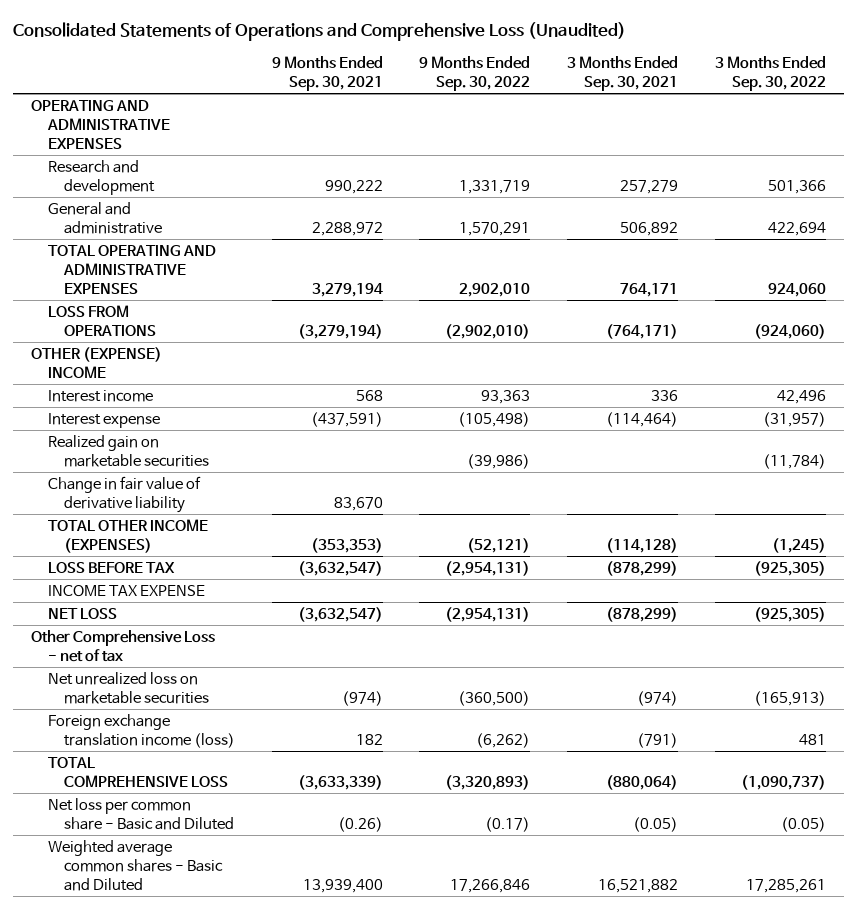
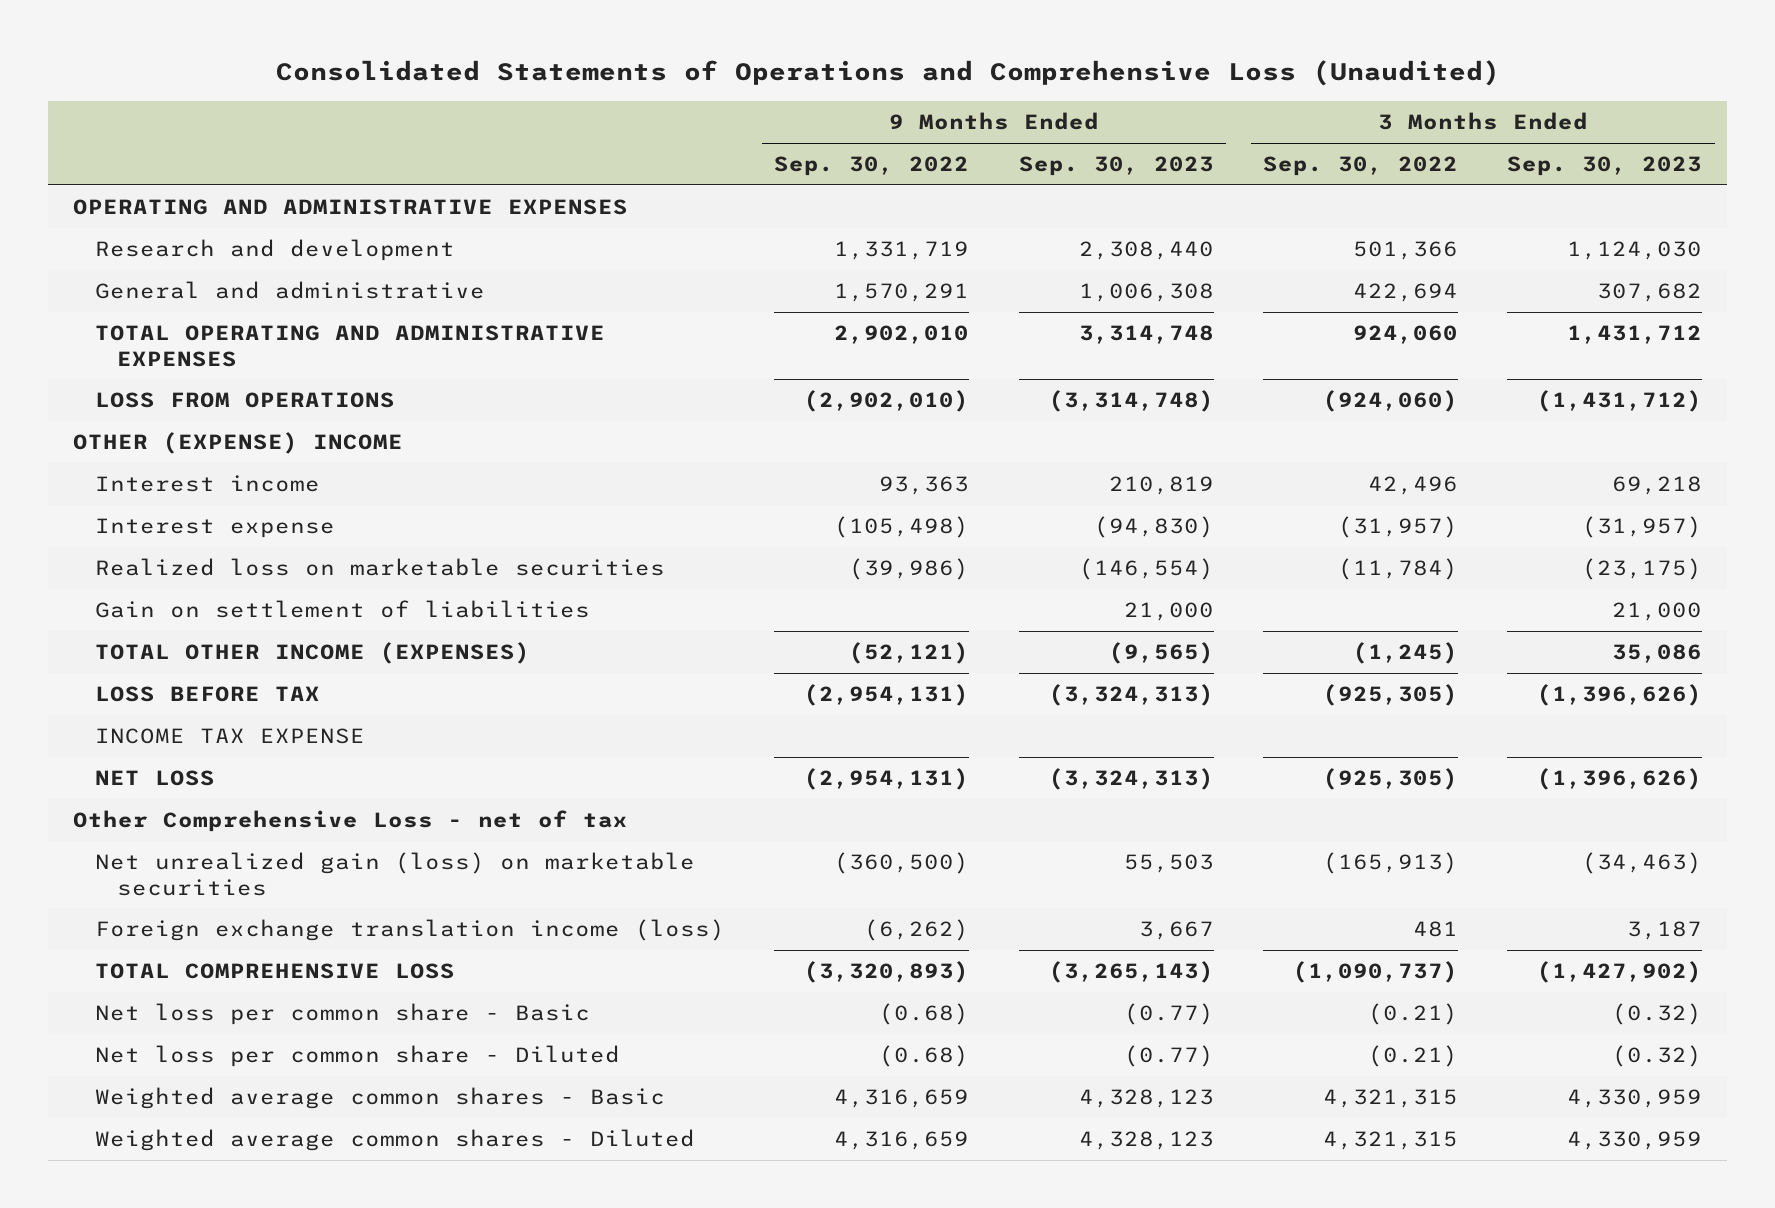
[271,55,383,92] 9 Months Ended Sep. 30, 2021 -> none
[566,55,678,92] 3 Months Ended Sep. 30, 2021 -> none
none -> [1018,156,1214,177] Sep. 30, 2023
none -> [1507,156,1703,177] Sep. 30, 2023
[47,475,201,513] Change in fair value of derivative liability -> none
[47,434,210,467] Realized gain on marketable securities -> [95,558,666,577] Realized loss on marketable securities
none -> [95,600,591,619] Gain on settlement of liabilities
[47,671,210,704] Net unrealized loss on marketable securities -> [95,852,696,896] Net unrealized gain (loss) on marketable securities
[47,797,235,830] Net loss per common share - Basic and Diluted -> [95,1003,591,1026] Net loss per common share - Basic
[485,816,531,832] (0.17) -> [879,1003,970,1026] (0.68)
[780,816,826,832] (0.05) -> [1367,1003,1458,1026] (0.21)
none -> [95,1045,621,1068] Net loss per common share - Diluted
[47,839,224,891] Weighted average common shares - Basic and Diluted -> [95,1087,666,1110] Weighted average common shares - Basic
[450,878,531,893] 17,266,846 -> [834,1089,970,1109] 4,316,659
[745,878,826,893] 17,285,261 -> [1322,1089,1458,1109] 4,321,315
none -> [95,1129,696,1152] Weighted average common shares - Diluted

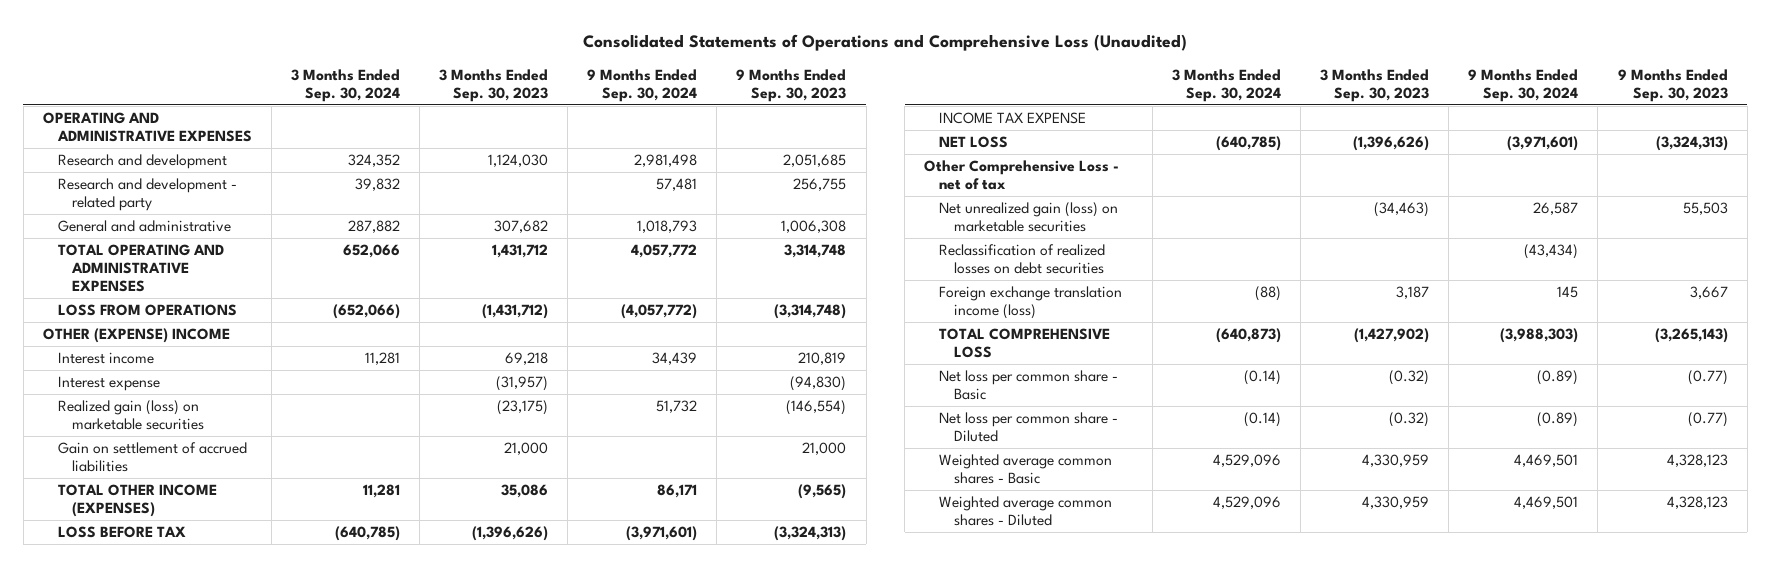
[774,156,970,177] Sep. 30, 2022 -> none
[1262,156,1458,177] Sep. 30, 2022 -> none
none -> [290,68,400,102] 3 Months Ended Sep. 30, 2024
none -> [587,68,698,102] 9 Months Ended Sep. 30, 2024
[1078,241,1214,261] 2,308,440 -> [783,154,847,168] 2,051,685
none -> [57,178,237,212] Research and development - related party
[95,558,666,577] Realized loss on marketable securities -> [57,400,205,431] Realized gain (loss) on marketable securities
[95,600,591,619] Gain on settlement of liabilities -> [57,442,247,473] Gain on settlement of accrued liabilities
none -> [938,244,1105,275] Reclassification of realized losses on debt securities

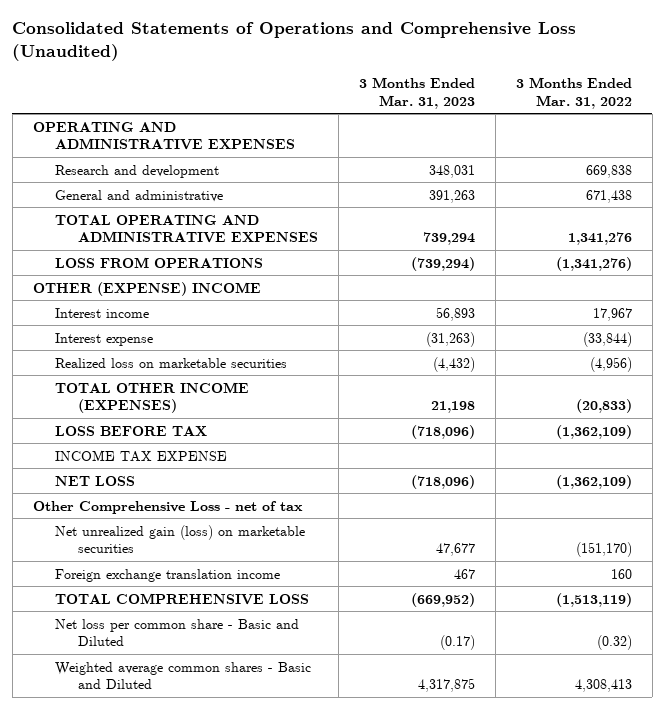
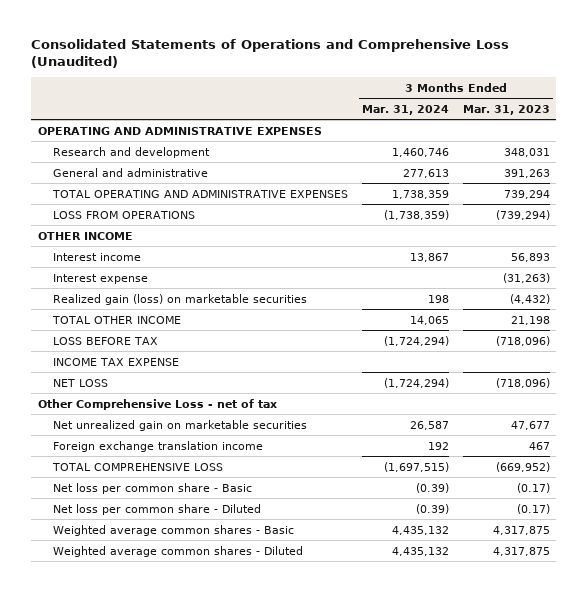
[515,77,632,109] 3 Months Ended Mar. 31, 2022 -> none
none -> [361,104,449,115] Mar. 31, 2024
[32,281,261,296] OTHER (EXPENSE) INCOME -> [38,231,134,240] OTHER INCOME
[55,357,288,368] Realized loss on marketable securities -> [53,293,308,305] Realized gain (loss) on marketable securities
[55,381,250,413] TOTAL OTHER INCOME (EXPENSES) -> [52,315,182,324] TOTAL OTHER INCOME
[55,524,306,553] Net unrealized gain (loss) on marketable securities -> [53,419,308,431] Net unrealized gain on marketable securities
[55,618,300,646] Net loss per common share - Basic and Diluted -> [53,482,253,494] Net loss per common share - Basic
none -> [53,503,262,515] Net loss per common share - Diluted
[55,661,312,689] Weighted average common shares - Basic and Diluted -> [53,524,295,536] Weighted average common shares - Basic
none -> [53,545,304,557] Weighted average common shares - Diluted

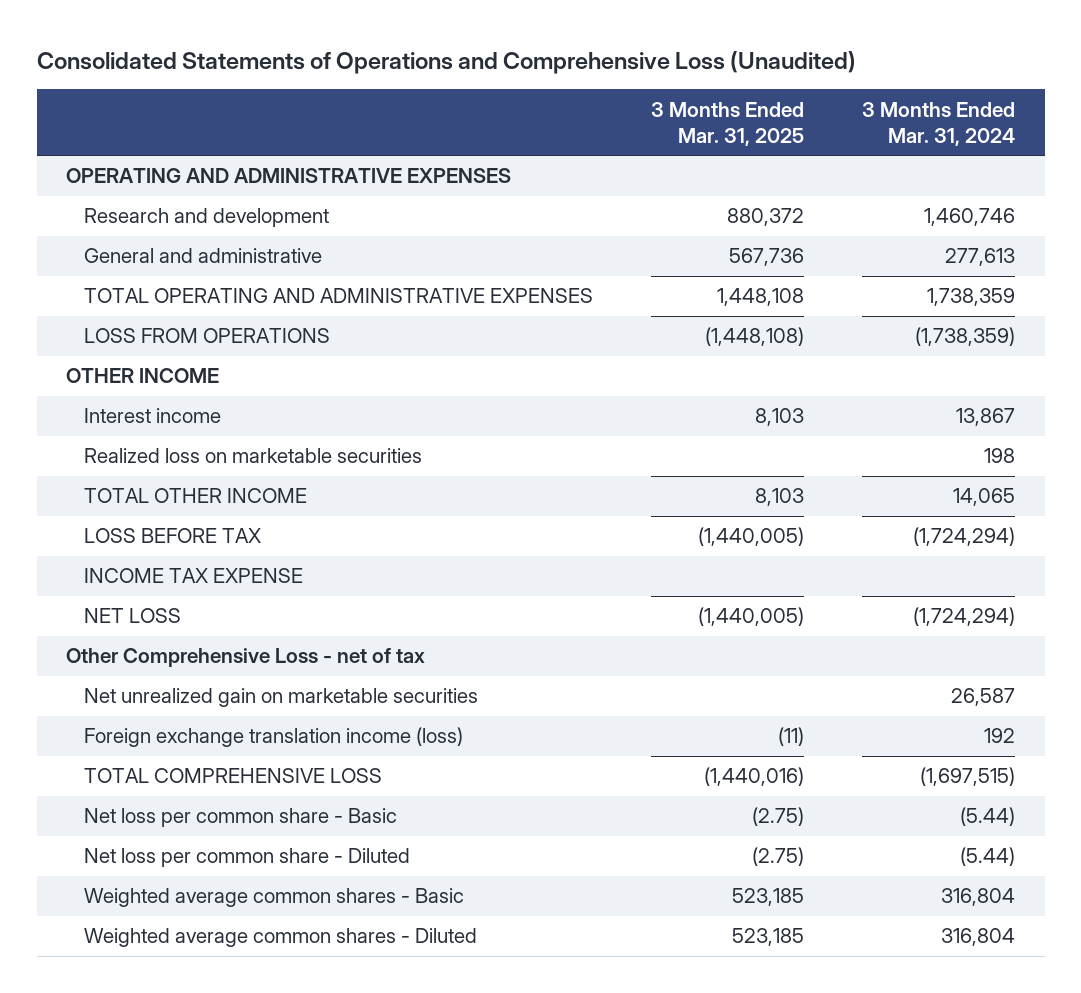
[462,104,550,115] Mar. 31, 2023 -> none
none -> [651,101,805,146] 3 Months Ended Mar. 31, 2025
[53,273,149,284] Interest expense -> none
[53,293,308,305] Realized gain (loss) on marketable securities -> [84,448,423,464] Realized loss on marketable securities
[53,440,264,452] Foreign exchange translation income -> [84,727,464,748] Foreign exchange translation income (loss)
[415,482,449,493] (0.39) -> [960,807,1016,827] (5.44)
[415,503,449,514] (0.39) -> [960,847,1016,867] (5.44)
[391,525,449,535] 4,435,132 -> [941,888,1016,907] 316,804
[391,546,449,556] 4,435,132 -> [941,928,1016,947] 316,804

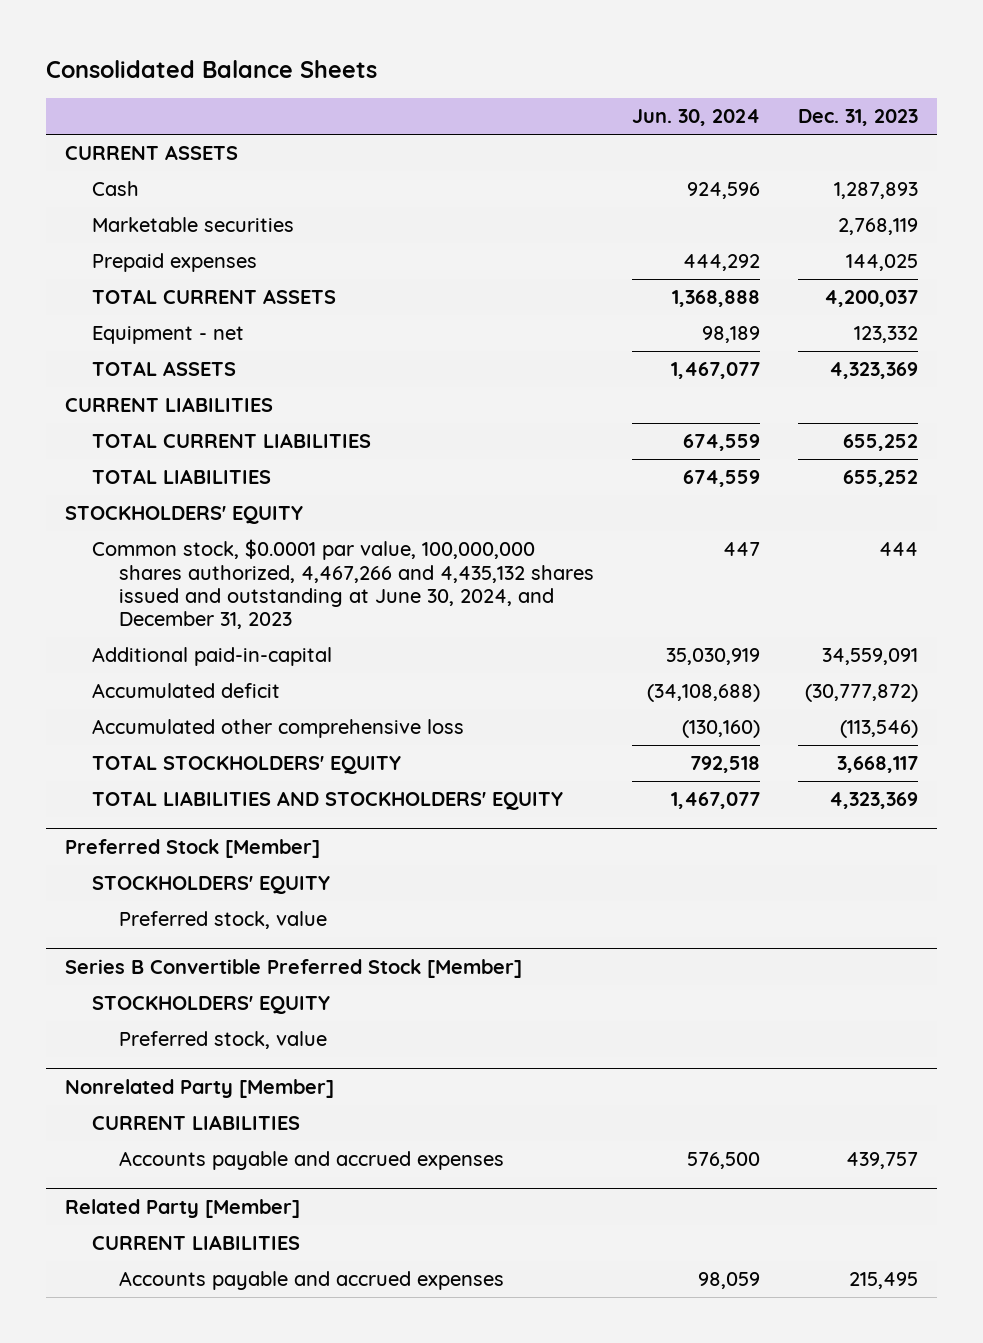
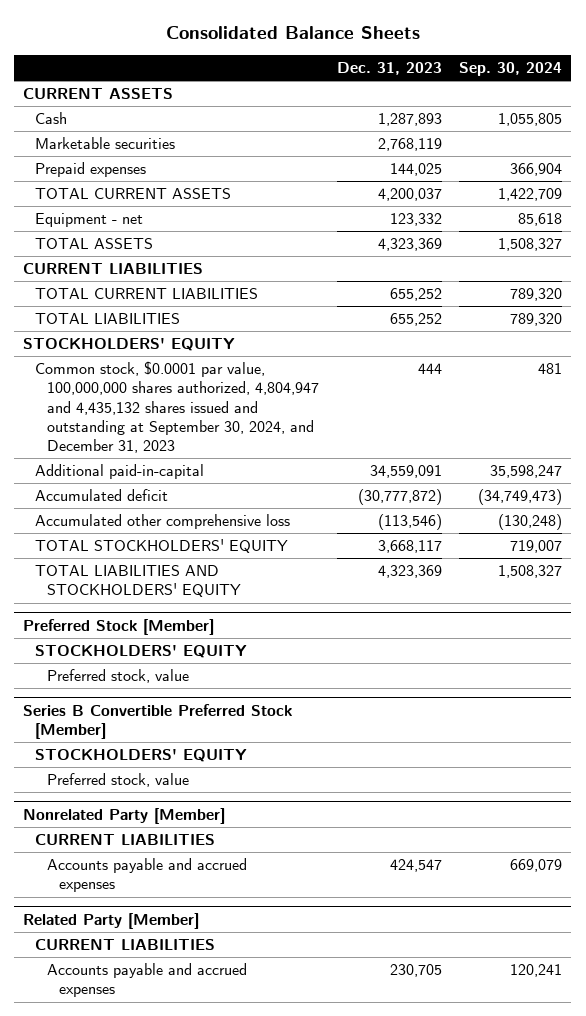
[632,109,761,127] Jun. 30, 2024 -> none
none -> [459,62,563,77] Sep. 30, 2024
[92,539,595,630] Common stock, $0.0001 par value, 100,000,000 shares authorized, 4,467,266 and 4,435,132 shares issued and outstanding at June 30, 2024, and December 31, 2023 -> [35,361,320,454] Common stock, $0.0001 par value, 100,000,000 shares authorized, 4,804,947 and 4,435,132 shares issued and outstanding at September 30, 2024, and December 31, 2023
[846,1152,919,1170] 439,757 -> [389,859,442,873] 424,547
[849,1272,919,1290] 215,495 -> [389,964,442,978] 230,705

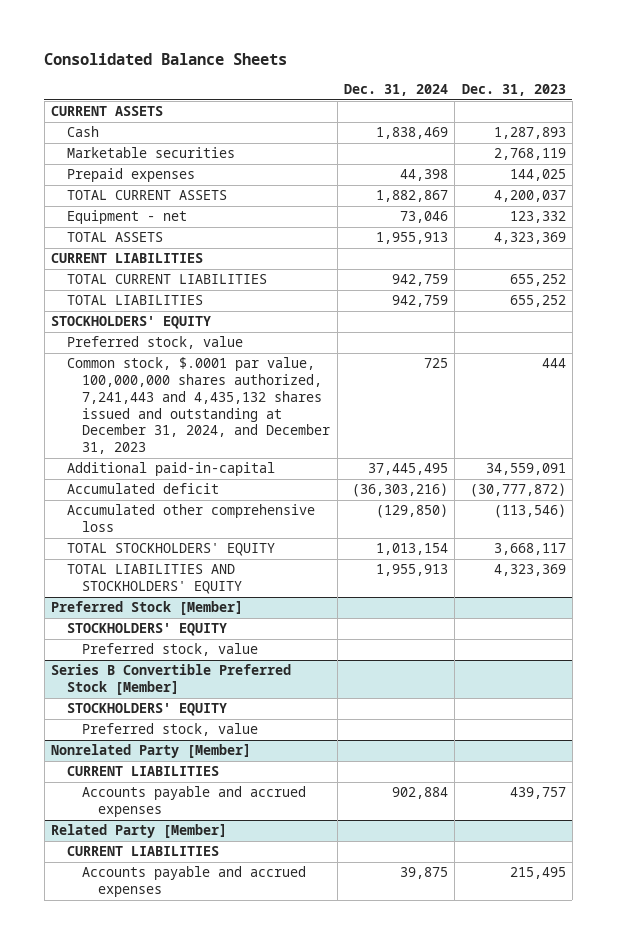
[459,62,563,77] Sep. 30, 2024 -> none
none -> [343,83,448,96] Dec. 31, 2024
none -> [66,336,243,350] Preferred stock, value
[35,361,320,454] Common stock, $0.0001 par value, 100,000,000 shares authorized, 4,804,947 and 4,435,132 shares issued and outstanding at September 30, 2024, and December 31, 2023 -> [66,357,331,455] Common stock, $.0001 par value, 100,000,000 shares authorized, 7,241,443 and 4,435,132 shares issued and outstanding at December 31, 2024, and December 31, 2023
[389,859,442,873] 424,547 -> [509,787,566,800] 439,757
[389,964,442,978] 230,705 -> [509,867,566,880] 215,495

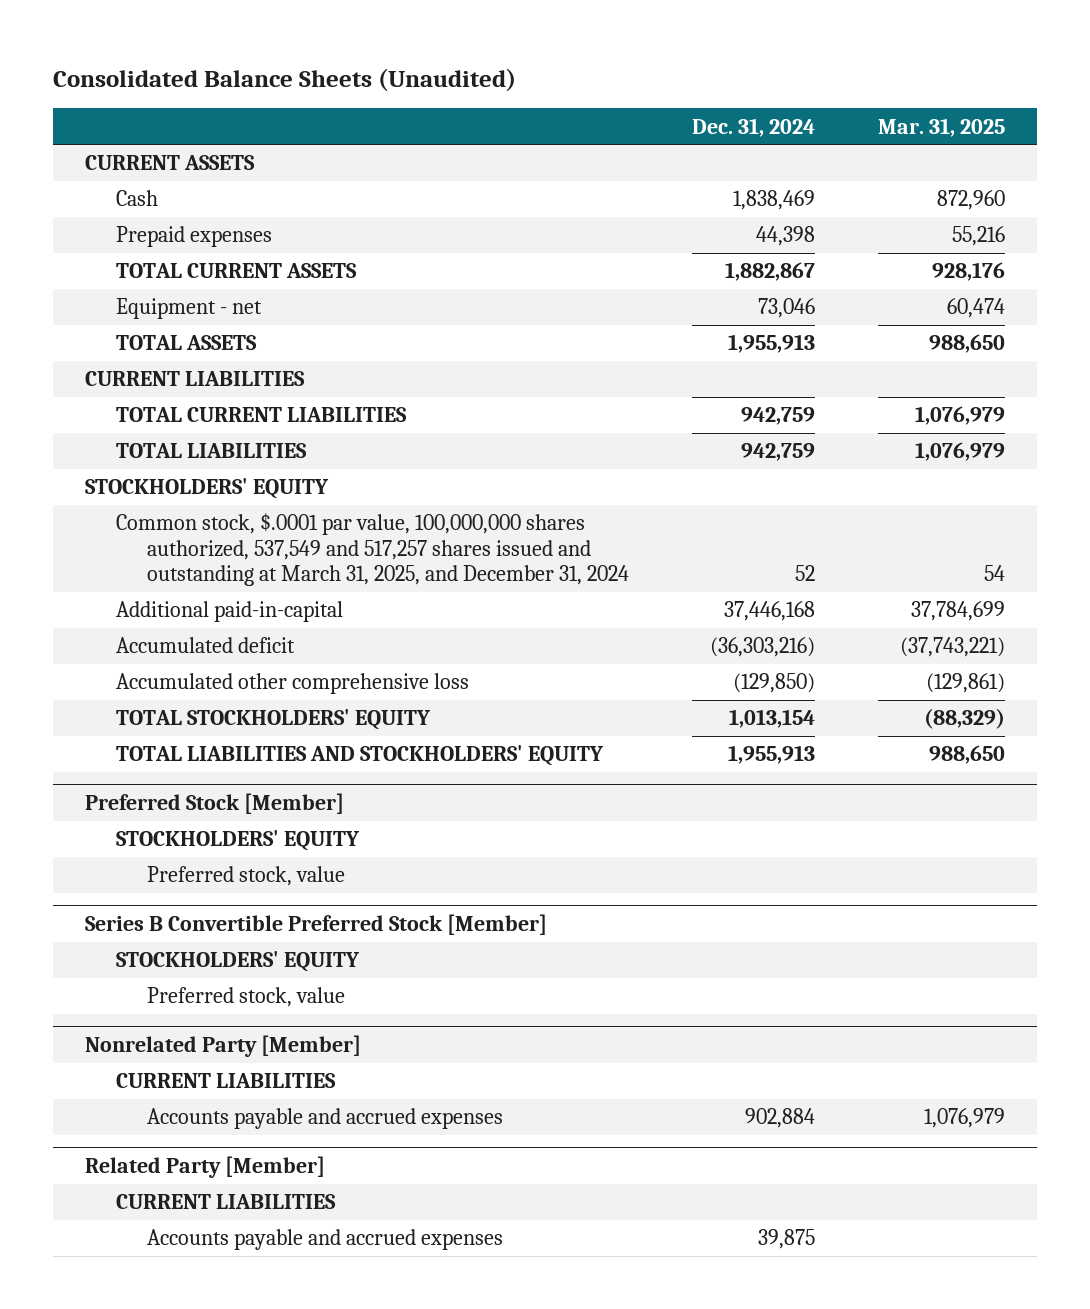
[44,53,288,66] Consolidated Balance Sheets -> [53,67,517,92] Consolidated Balance Sheets (Unaudited)
[461,83,566,96] Dec. 31, 2023 -> none
none -> [878,117,1006,137] Mar. 31, 2025
[66,147,235,159] Marketable securities -> none
[66,336,243,350] Preferred stock, value -> none
[66,357,331,455] Common stock, $.0001 par value, 100,000,000 shares authorized, 7,241,443 and 4,435,132 shares issued and outstanding at December 31, 2024, and December 31, 2023 -> [116,513,630,586] Common stock, $.0001 par value, 100,000,000 shares authorized, 537,549 and 517,257 shares issued and outstanding at March 31, 2025, and December 31, 2024
[423,358,448,369] 725 -> [795,564,816,581] 52
[367,463,448,476] 37,445,495 -> [724,601,816,622] 37,446,168

